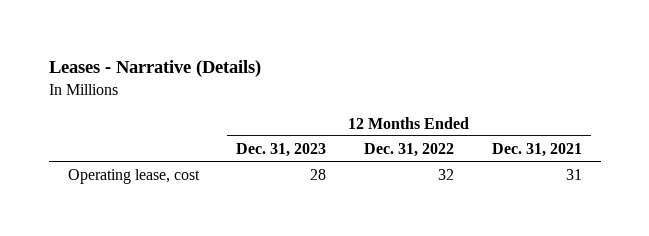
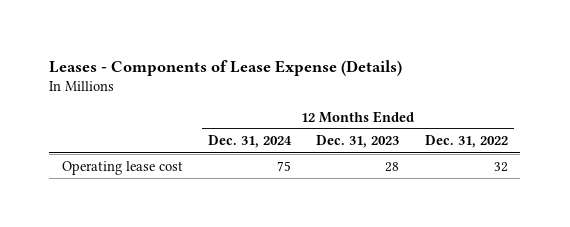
[48,60,261,78] Leases - Narrative (Details) -> [49,59,403,76] Leases - Components of Lease Expense (Details)
[491,142,582,157] Dec. 31, 2021 -> none
none -> [208,135,293,149] Dec. 31, 2024
[67,168,200,184] Operating lease, cost -> [61,160,183,175] Operating lease cost

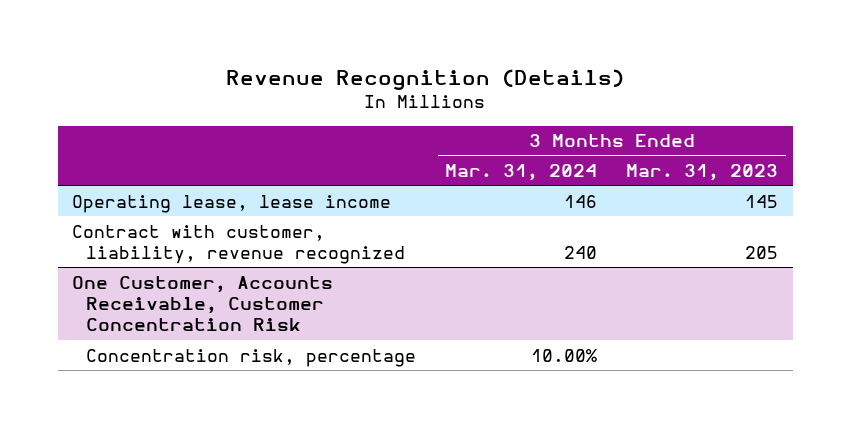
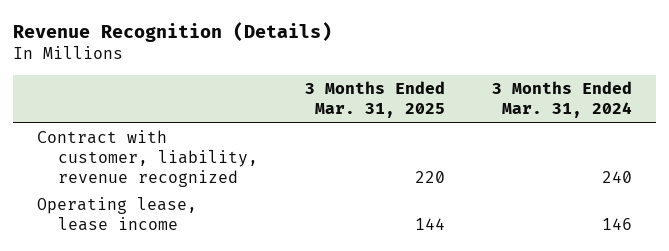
[626,163,779,181] Mar. 31, 2023 -> none
none -> [305,81,446,119] 3 Months Ended Mar. 31, 2025
[72,275,334,332] One Customer, Accounts Receivable, Customer Concentration Risk -> none
[86,348,417,367] Concentration risk, percentage -> none
[72,194,392,213] Operating lease, lease income -> [36,197,197,232] Operating lease, lease income

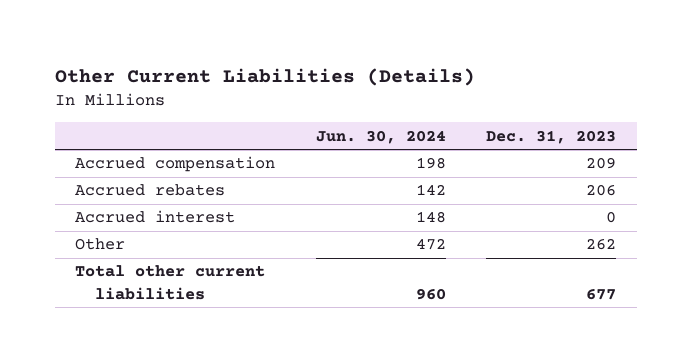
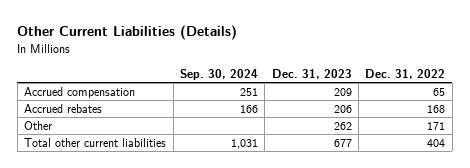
[315,129,446,144] Jun. 30, 2024 -> none
none -> [179,68,258,80] Sep. 30, 2024
none -> [365,68,446,79] Dec. 31, 2022
[75,210,236,224] Accrued interest -> none

